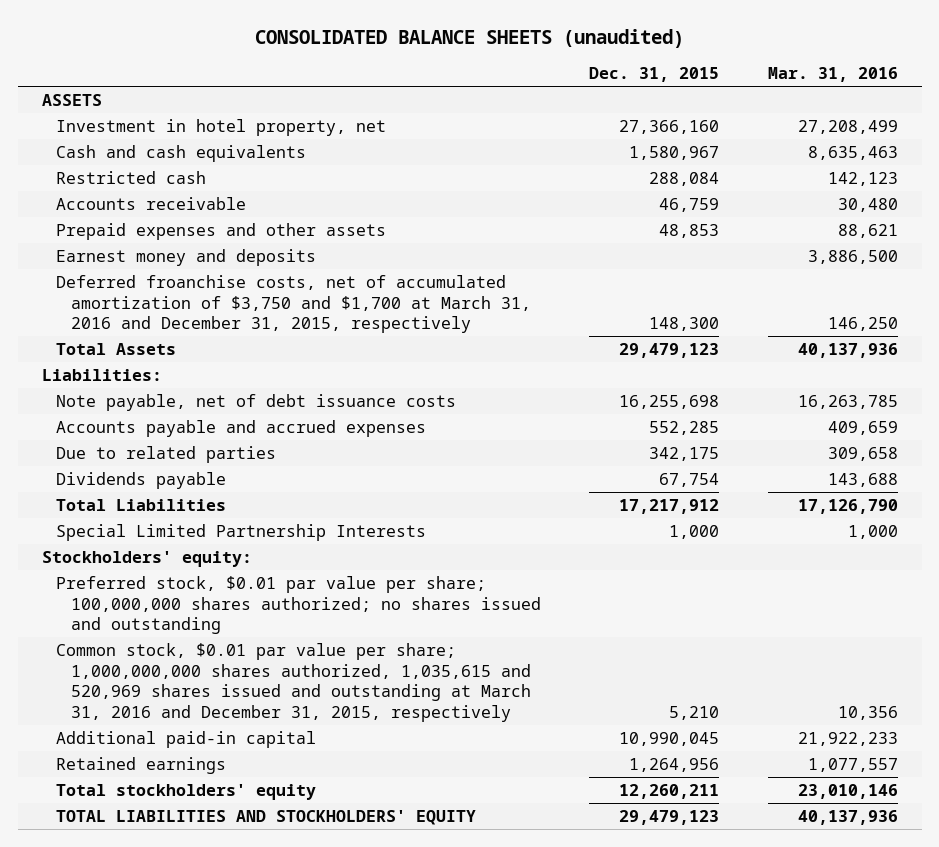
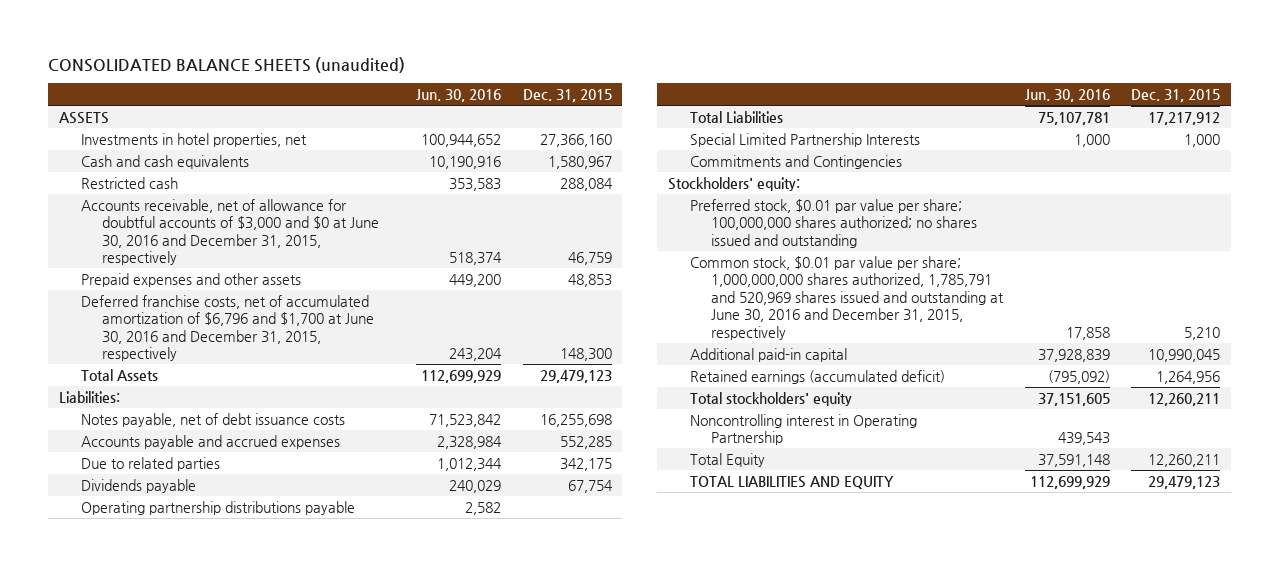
[767,67,898,83] Mar. 31, 2016 -> none
none -> [415,89,501,103] Jun. 30, 2016
[56,119,387,137] Investment in hotel property, net -> [80,132,307,147] Investments in hotel properties, net
[56,197,247,211] Accounts receivable -> [80,198,380,266] Accounts receivable, net of allowance for doubtful accounts of $3,000 and $0 at June 30, 2016 and December 31, 2015, respectively
[56,249,317,267] Earnest money and deposits -> none
[56,275,532,334] Deferred froanchise costs, net of accumulated amortization of $3,750 and $1,700 at March 31, 2016 and December 31, 2015, respectively -> [80,294,375,362] Deferred franchise costs, net of accumulated amortization of $6,796 and $1,700 at June 30, 2016 and December 31, 2015, respectively
[56,394,457,412] Note payable, net of debt issuance costs -> [80,412,345,427] Notes payable, net of debt issuance costs
none -> [80,500,355,515] Operating partnership distributions payable
none -> [689,154,902,169] Commitments and Contingencies
[56,643,532,722] Common stock, $0.01 par value per share; 1,000,000,000 shares authorized, 1,035,615 and 520,969 shares issued and outstanding at March 31, 2016 and December 31, 2015, respectively -> [689,255,1005,340] Common stock, $0.01 par value per share; 1,000,000,000 shares authorized, 1,785,791 and 520,969 shares issued and outstanding at June 30, 2016 and December 31, 2015, respectively
[56,757,227,775] Retained earnings -> [689,369,945,384] Retained earnings (accumulated deficit)
none -> [689,413,917,446] Noncontrolling interest in Operating Partnership
none -> [689,452,765,467] Total Equity
[56,810,477,826] TOTAL LIABILITIES AND STOCKHOLDERS' EQUITY -> [689,475,894,489] TOTAL LIABILITIES AND EQUITY

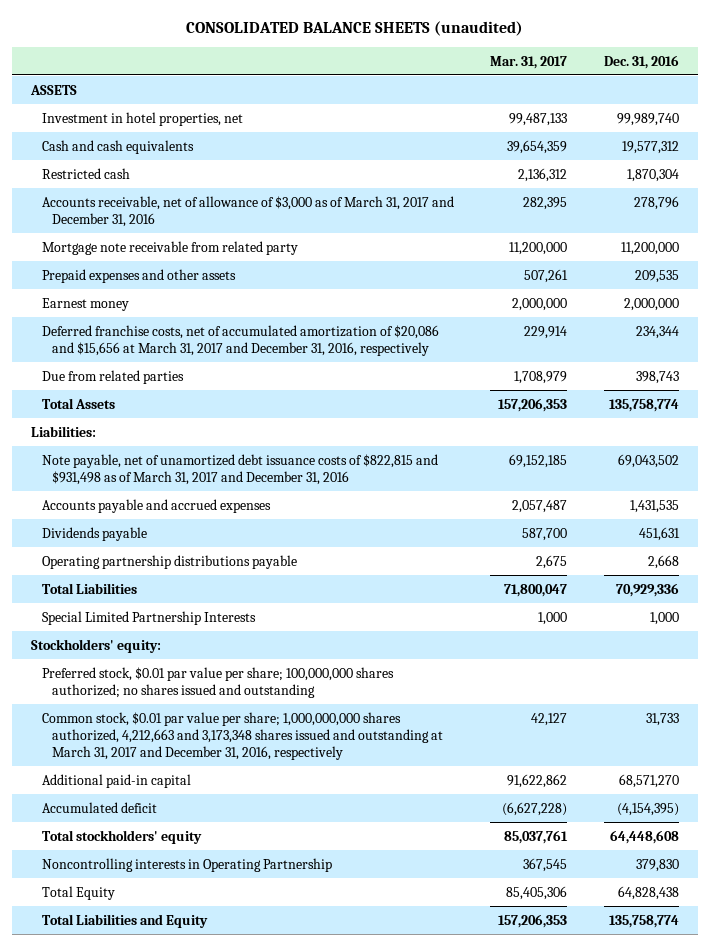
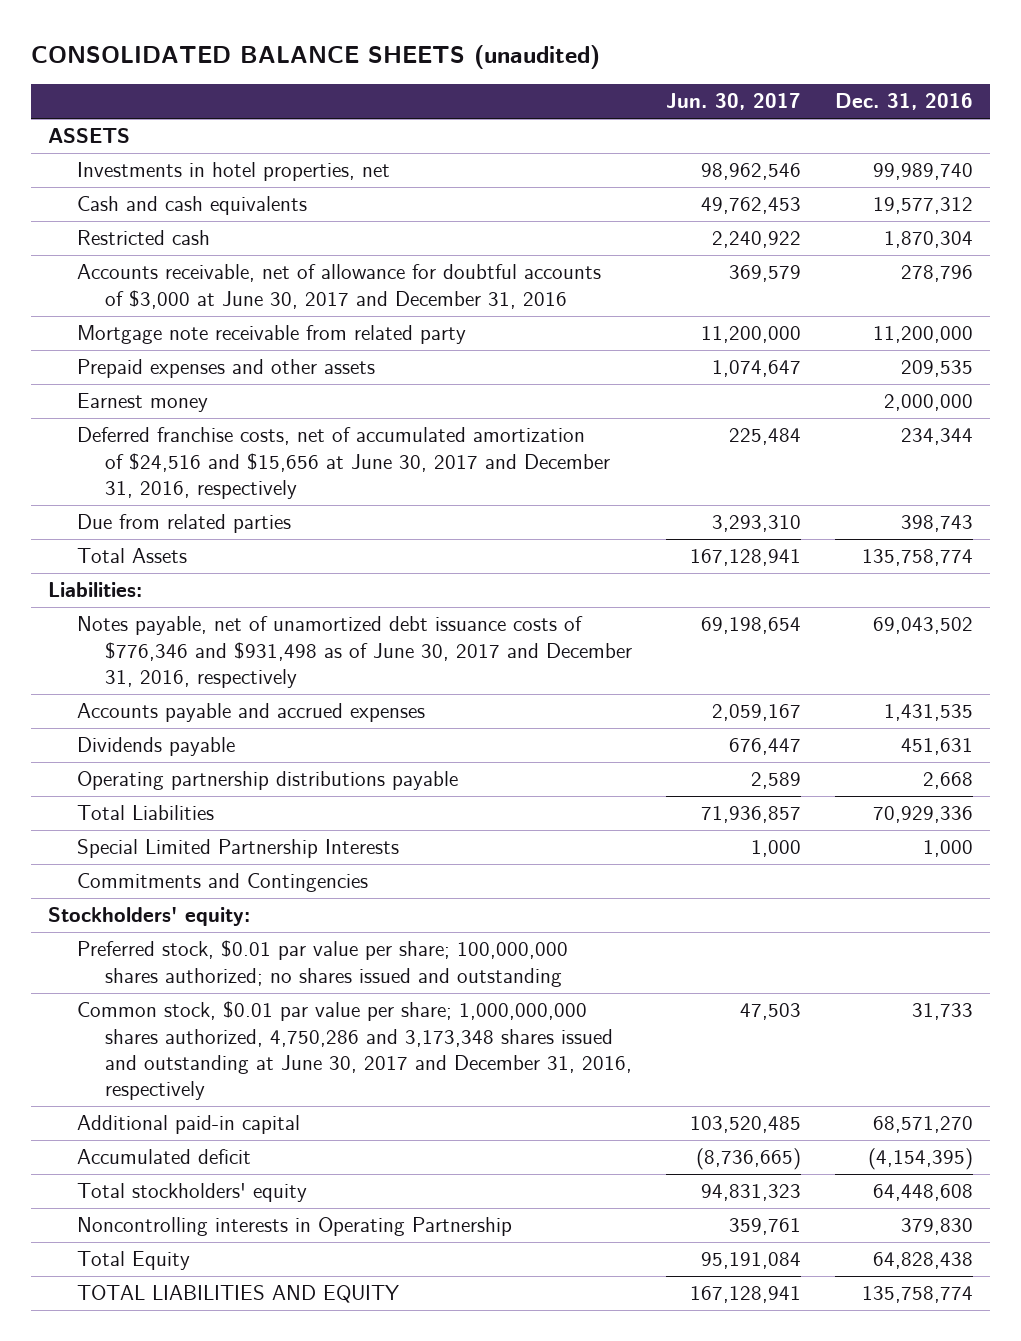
[490,55,568,69] Mar. 31, 2017 -> none
none -> [666,93,802,111] Jun. 30, 2017
[41,111,243,126] Investment in hotel properties, net -> [76,162,390,182] Investments in hotel properties, net
[41,195,454,227] Accounts receivable, net of allowance of $3,000 as of March 31, 2017 and December 31, 2016 -> [76,264,601,309] Accounts receivable, net of allowance for doubtful accounts of $3,000 at June 30, 2017 and December 31, 2016
[41,324,439,356] Deferred franchise costs, net of accumulated amortization of $20,086 and $15,656 at March 31, 2017 and December 31, 2016, respectively -> [76,427,611,499] Deferred franchise costs, net of accumulated amortization of $24,516 and $15,656 at June 30, 2017 and December 31, 2016, respectively
[41,453,438,485] Note payable, net of unamortized debt issuance costs of $822,815 and $931,498 as of March 31, 2017 and December 31, 2016 -> [76,616,633,688] Notes payable, net of unamortized debt issuance costs of $776,346 and $931,498 as of June 30, 2017 and December 31, 2016, respectively
none -> [76,873,368,893] Commitments and Contingencies
[41,711,444,760] Common stock, $0.01 par value per share; 1,000,000,000 shares authorized, 4,212,663 and 3,173,348 shares issued and outstanding at March 31, 2017 and December 31, 2016, respectively -> [76,1001,633,1101] Common stock, $0.01 par value per share; 1,000,000,000 shares authorized, 4,750,286 and 3,173,348 shares issued and outstanding at June 30, 2017 and December 31, 2016, respectively
[41,913,208,928] Total Liabilities and Equity -> [76,1285,399,1304] TOTAL LIABILITIES AND EQUITY

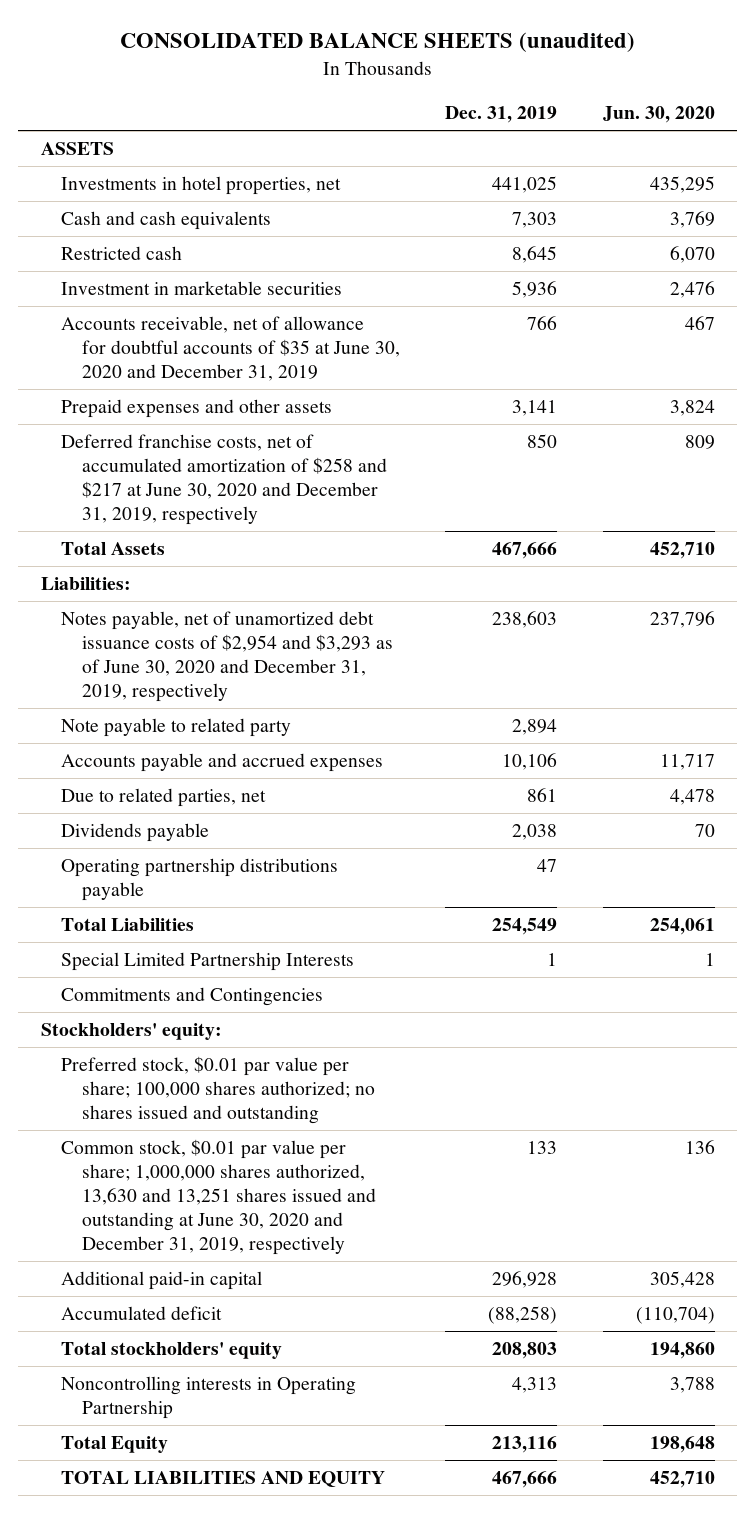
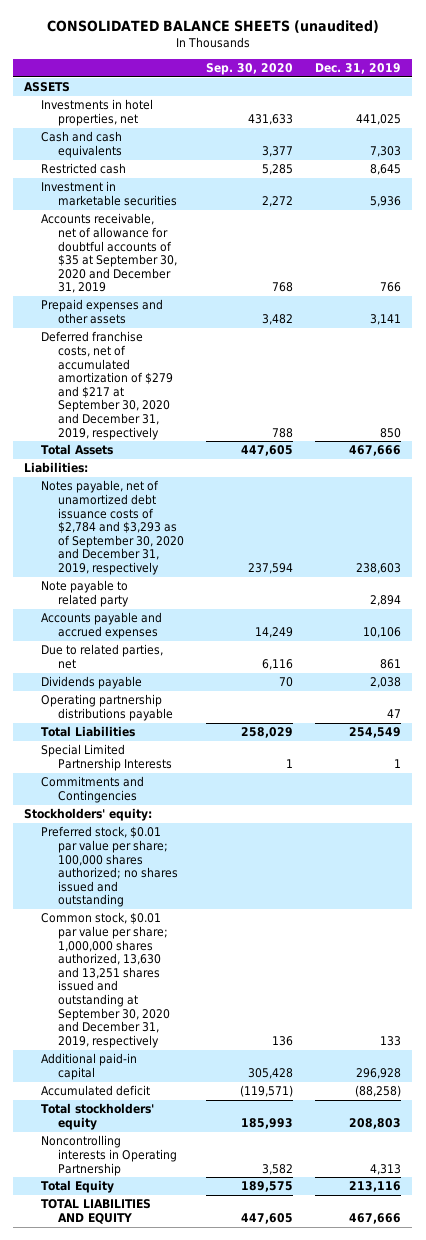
[602,105,715,123] Jun. 30, 2020 -> none
none -> [206,62,294,75] Sep. 30, 2020
[61,316,400,382] Accounts receivable, net of allowance for doubtful accounts of $35 at June 30, 2020 and December 31, 2019 -> [41,213,178,294] Accounts receivable, net of allowance for doubtful accounts of $35 at September 30, 2020 and December 31, 2019
[61,434,387,526] Deferred franchise costs, net of accumulated amortization of $258 and $217 at June 30, 2020 and December 31, 2019, respectively -> [41,331,174,440] Deferred franchise costs, net of accumulated amortization of $279 and $217 at September 30, 2020 and December 31, 2019, respectively
[61,611,393,703] Notes payable, net of unamortized debt issuance costs of $2,954 and $3,293 as of June 30, 2020 and December 31, 2019, respectively -> [41,480,185,575] Notes payable, net of unamortized debt issuance costs of $2,784 and $3,293 as of September 30, 2020 and December 31, 2019, respectively
[61,1139,376,1256] Common stock, $0.01 par value per share; 1,000,000 shares authorized, 13,630 and 13,251 shares issued and outstanding at June 30, 2020 and December 31, 2019, respectively -> [41,912,171,1048] Common stock, $0.01 par value per share; 1,000,000 shares authorized, 13,630 and 13,251 shares issued and outstanding at September 30, 2020 and December 31, 2019, respectively

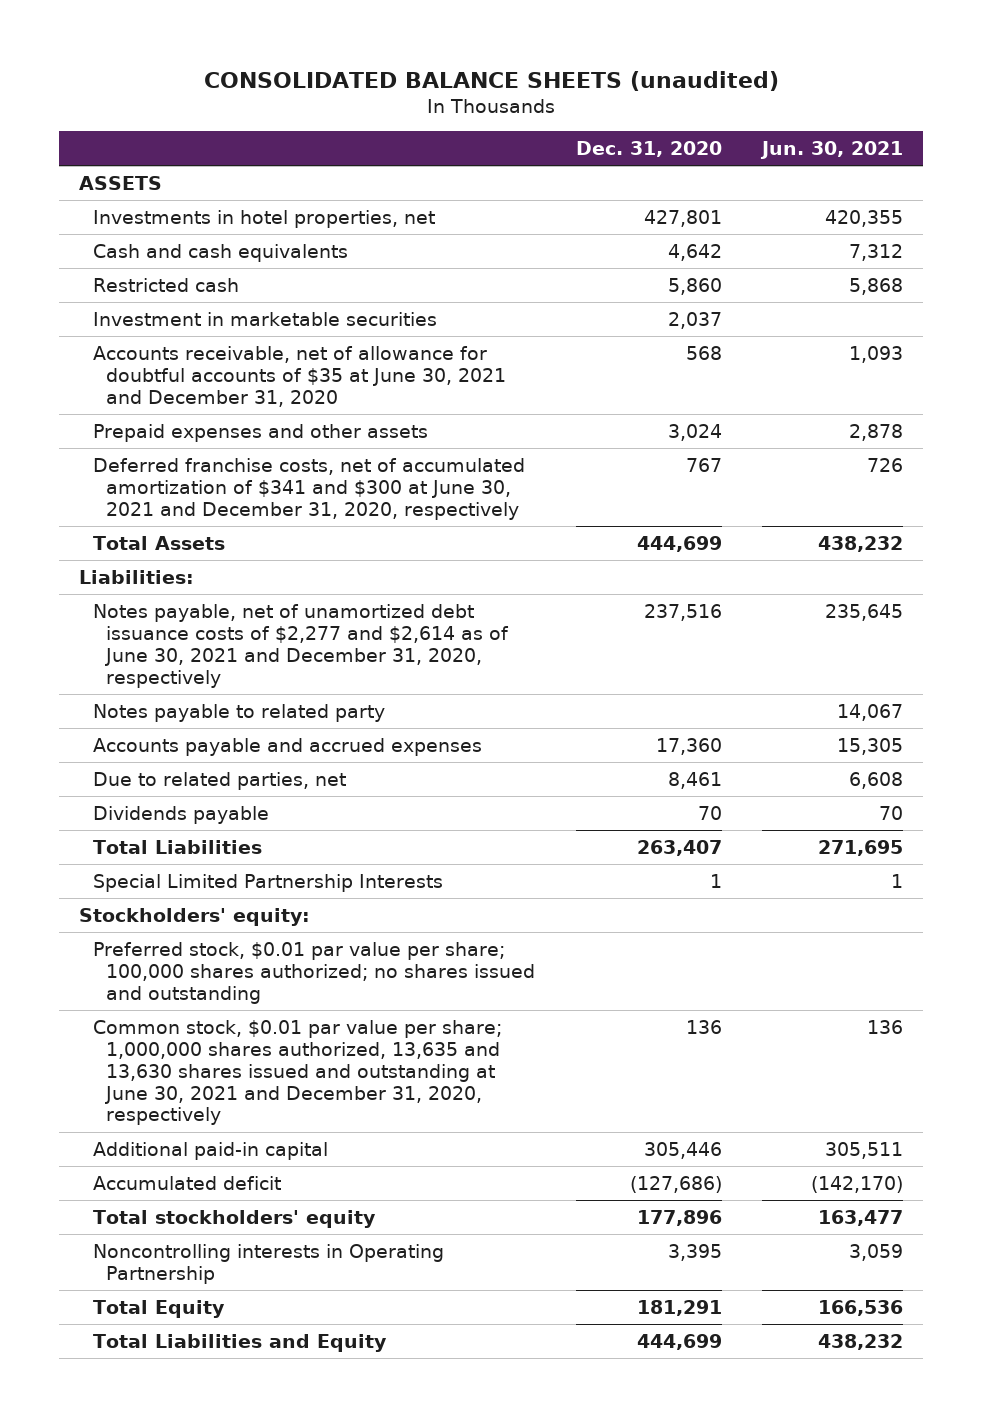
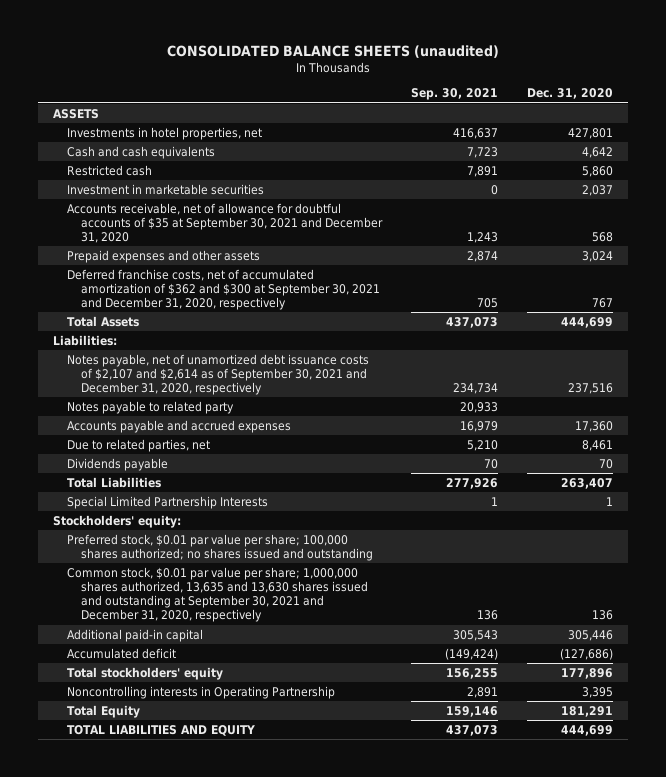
[759,141,903,160] Jun. 30, 2021 -> none
none -> [411,88,499,101] Sep. 30, 2021
[92,345,507,407] Accounts receivable, net of allowance for doubtful accounts of $35 at June 30, 2021 and December 31, 2020 -> [67,202,384,244] Accounts receivable, net of allowance for doubtful accounts of $35 at September 30, 2021 and December 31, 2020
[92,457,525,520] Deferred franchise costs, net of accumulated amortization of $341 and $300 at June 30, 2021 and December 31, 2020, respectively -> [67,268,381,311] Deferred franchise costs, net of accumulated amortization of $362 and $300 at September 30, 2021 and December 31, 2020, respectively
[92,603,510,688] Notes payable, net of unamortized debt issuance costs of $2,277 and $2,614 as of June 30, 2021 and December 31, 2020, respectively -> [67,353,370,396] Notes payable, net of unamortized debt issuance costs of $2,107 and $2,614 as of September 30, 2021 and December 31, 2020, respectively
[92,1019,502,1126] Common stock, $0.01 par value per share; 1,000,000 shares authorized, 13,635 and 13,630 shares issued and outstanding at June 30, 2021 and December 31, 2020, respectively -> [67,566,369,623] Common stock, $0.01 par value per share; 1,000,000 shares authorized, 13,635 and 13,630 shares issued and outstanding at September 30, 2021 and December 31, 2020, respectively
[92,1333,387,1352] Total Liabilities and Equity -> [67,724,256,736] TOTAL LIABILITIES AND EQUITY

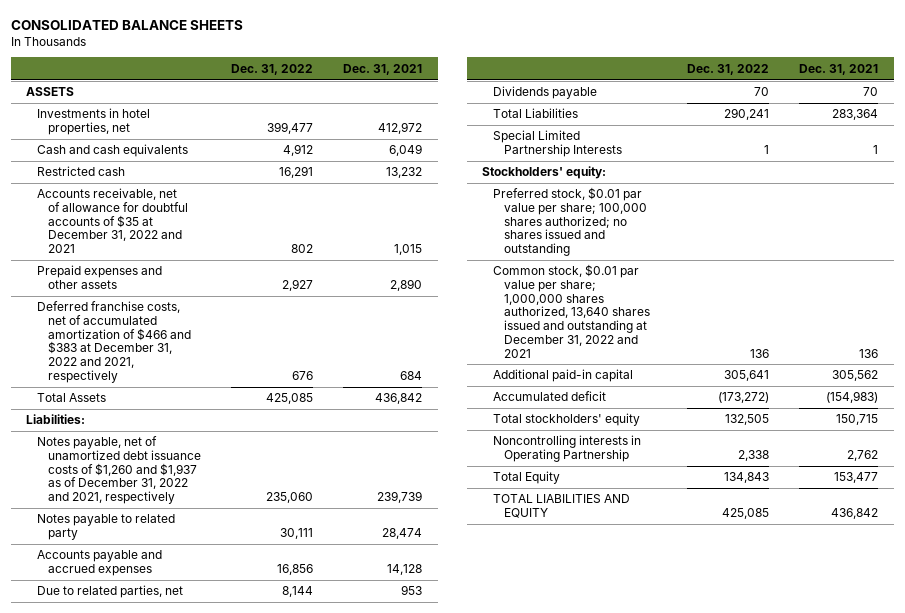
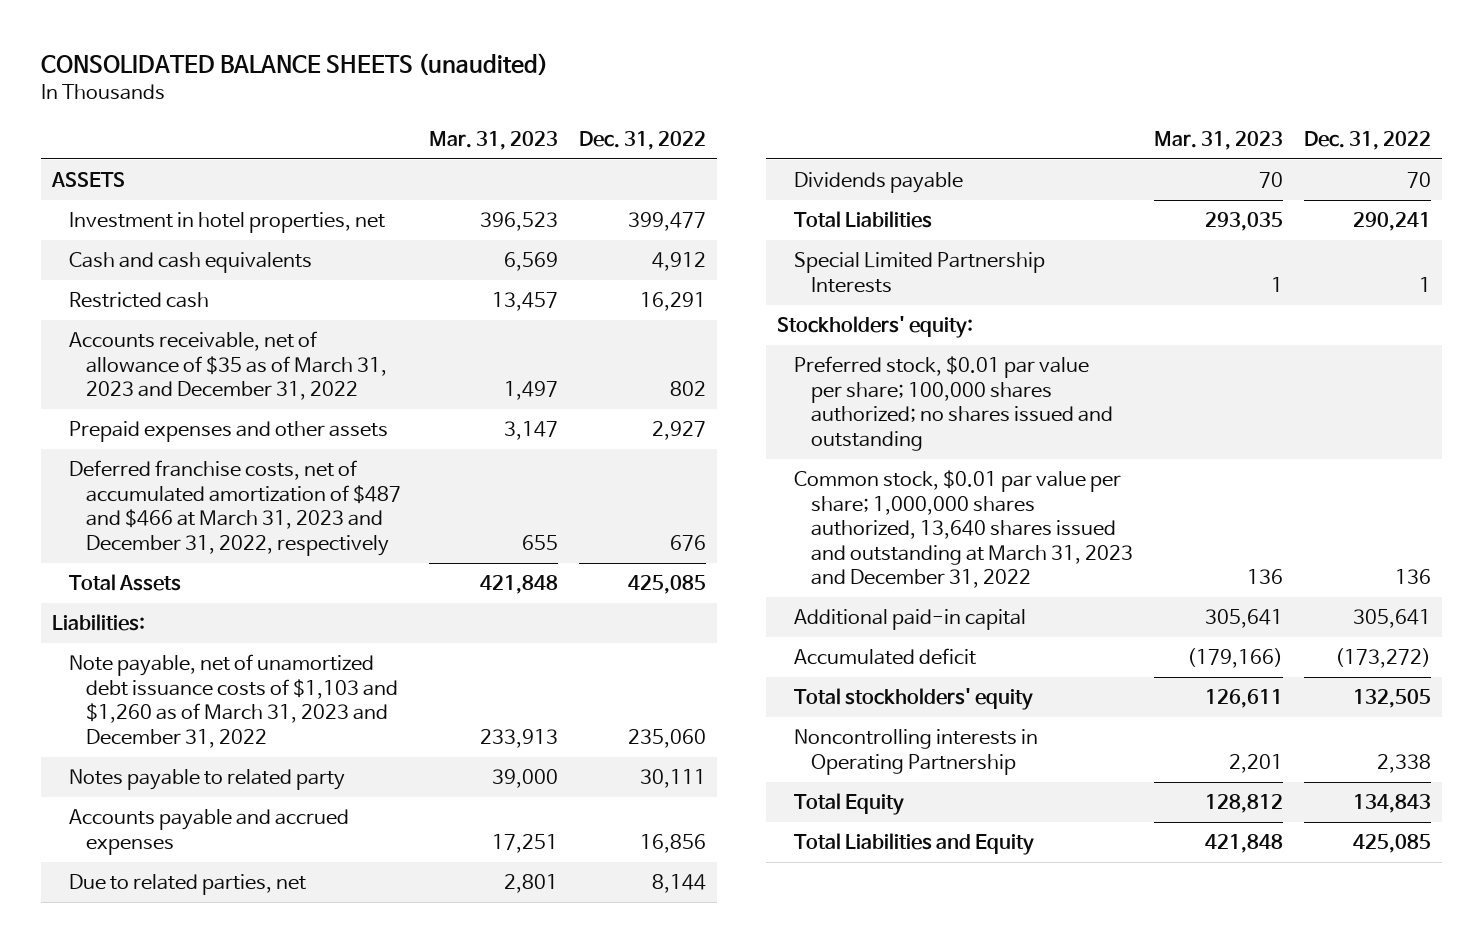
[11,19,244,30] CONSOLIDATED BALANCE SHEETS -> [41,52,549,76] CONSOLIDATED BALANCE SHEETS (unaudited)
[343,63,423,75] Dec. 31, 2021 -> none
none -> [429,130,559,150] Mar. 31, 2023
[37,108,151,136] Investments in hotel properties, net -> [68,212,385,234] Investment in hotel properties, net
[37,188,188,254] Accounts receivable, net of allowance for doubtful accounts of $35 at December 31, 2022 and 2021 -> [68,331,388,401] Accounts receivable, net of allowance of $35 as of March 31, 2023 and December 31, 2022
[37,301,191,383] Deferred franchise costs, net of accumulated amortization of $466 and $383 at December 31, 2022 and 2021, respectively -> [68,460,402,556] Deferred franchise costs, net of accumulated amortization of $487 and $466 at March 31, 2023 and December 31, 2022, respectively
[37,436,201,505] Notes payable, net of unamortized debt issuance costs of $1,260 and $1,937 as of December 31, 2022 and 2021, respectively -> [68,654,399,748] Note payable, net of unamortized debt issuance costs of $1,103 and $1,260 as of March 31, 2023 and December 31, 2022
[493,264,650,358] Common stock, $0.01 par value per share; 1,000,000 shares authorized, 13,640 shares issued and outstanding at December 31, 2022 and 2021 -> [793,470,1134,589] Common stock, $0.01 par value per share; 1,000,000 shares authorized, 13,640 shares issued and outstanding at March 31, 2023 and December 31, 2022
[493,494,631,519] TOTAL LIABILITIES AND EQUITY -> [793,833,1034,856] Total Liabilities and Equity

